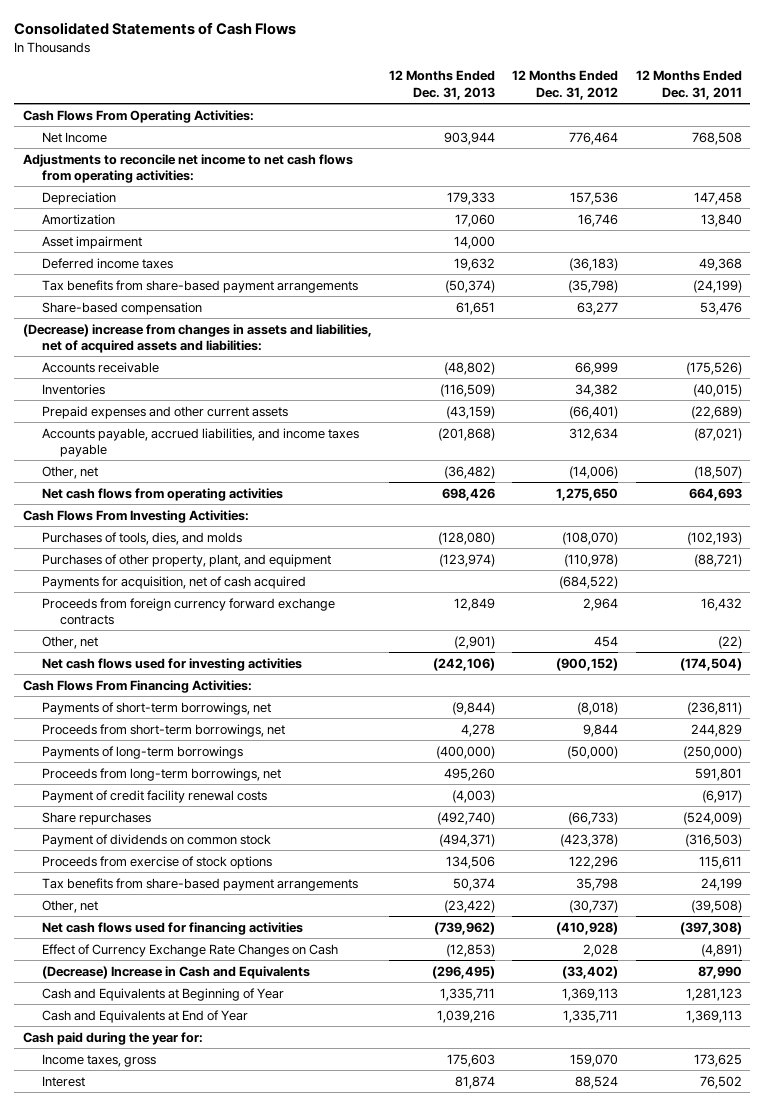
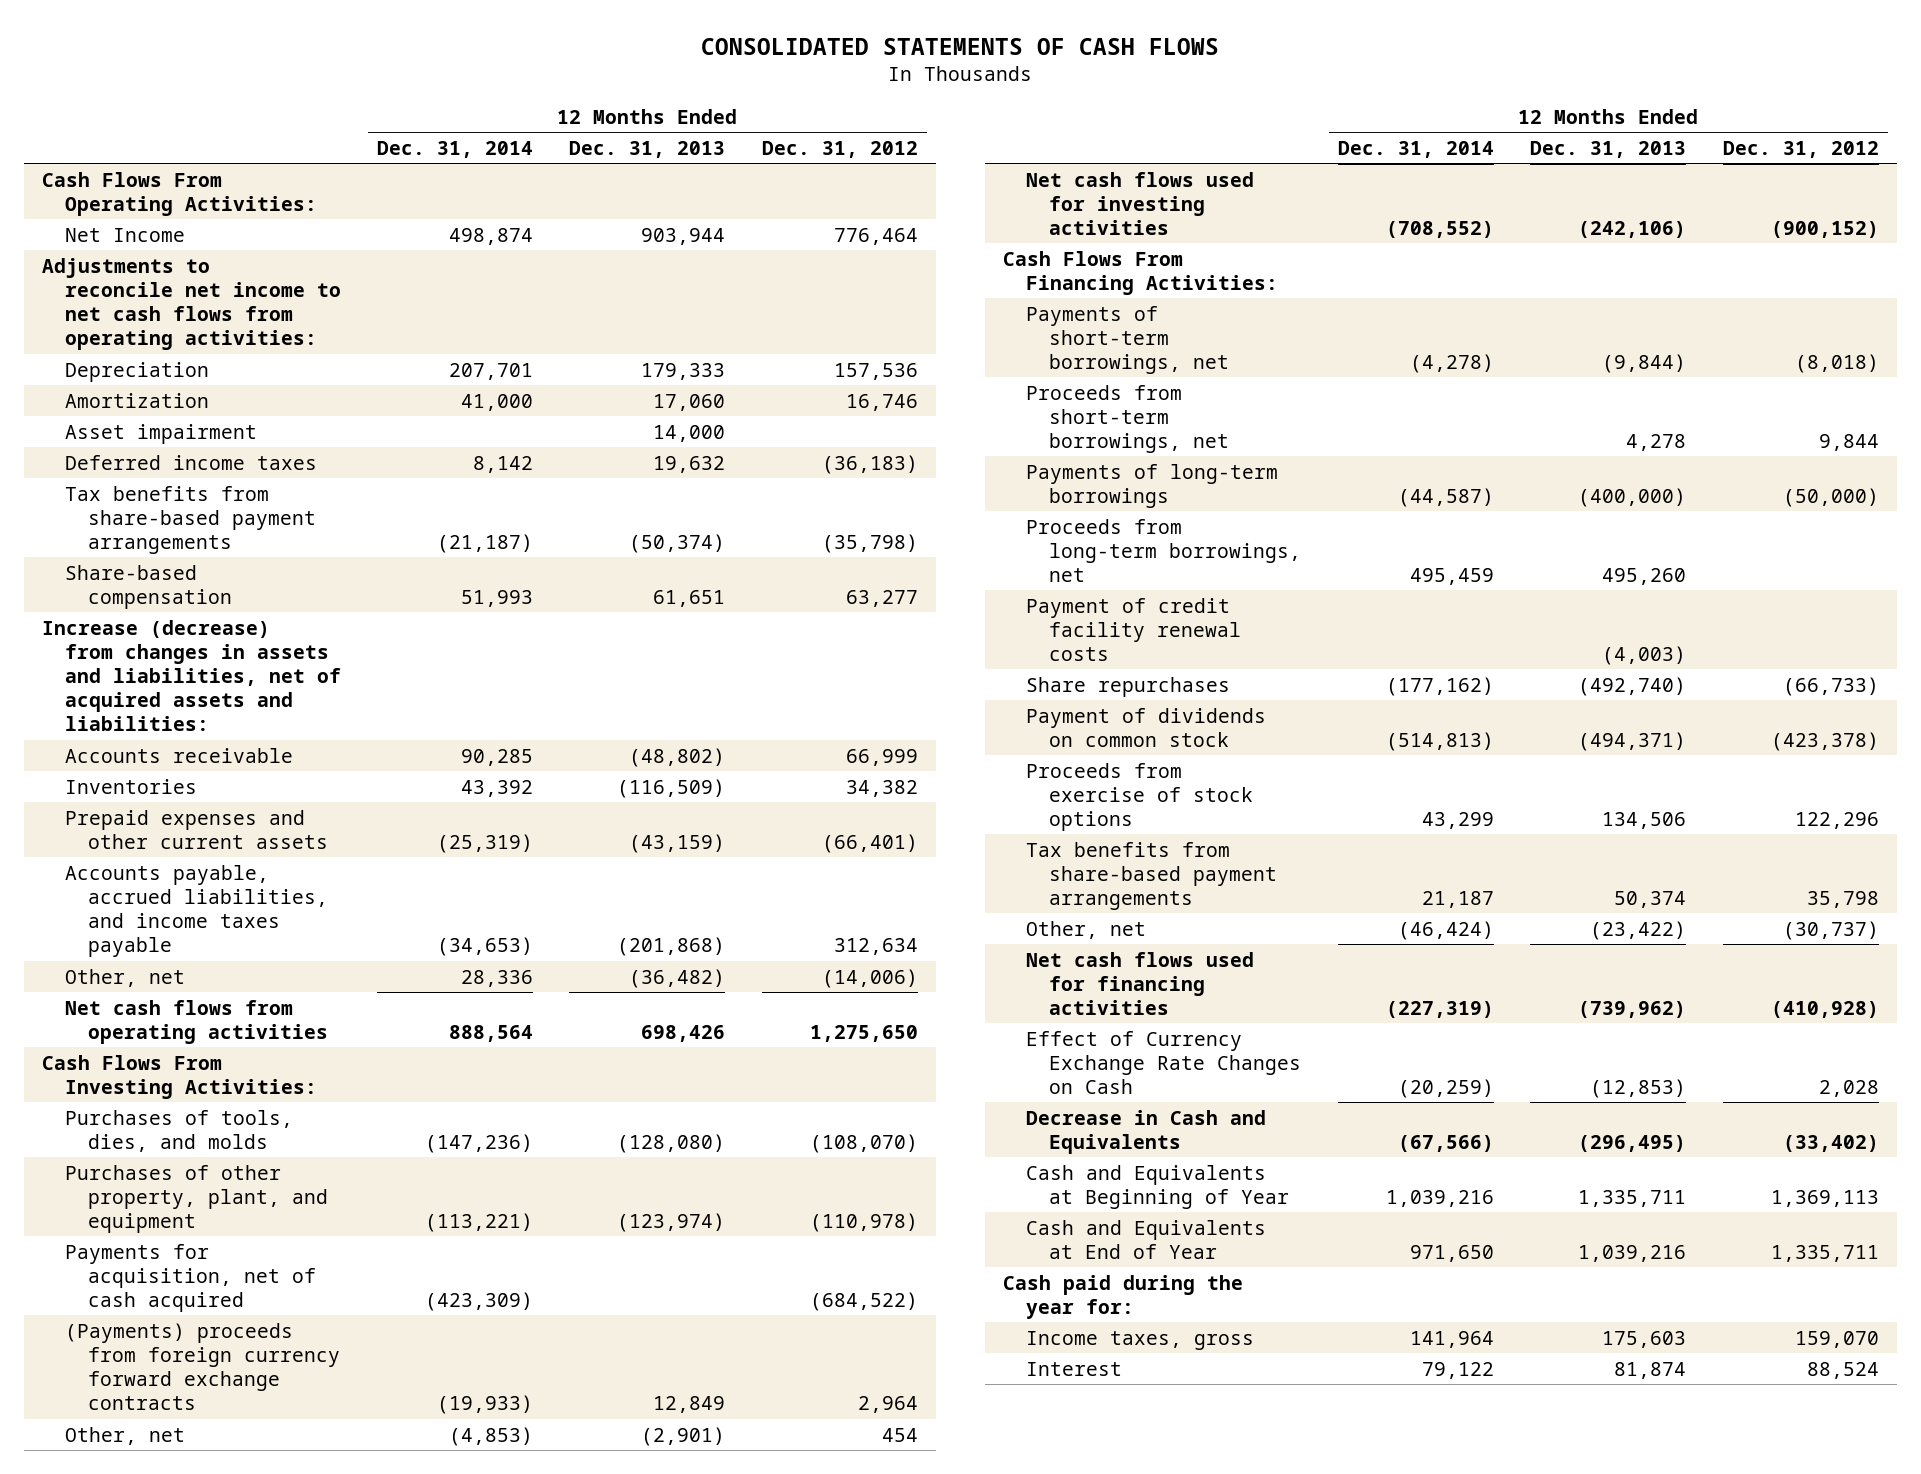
[14,22,297,36] Consolidated Statements of Cash Flows -> [701,37,1220,55] CONSOLIDATED STATEMENTS OF CASH FLOWS
[635,70,742,100] 12 Months Ended Dec. 31, 2011 -> none
none -> [377,140,534,158] Dec. 31, 2014
[23,323,373,353] (Decrease) increase from changes in assets and liabilities, net of acquired assets and liabilities: -> [42,619,341,732] Increase (decrease) from changes in assets and liabilities, net of acquired assets and liabilities:
[41,597,335,625] Proceeds from foreign currency forward exchange contracts -> [64,1322,340,1411] (Payments) proceeds from foreign currency forward exchange contracts
[41,965,310,979] (Decrease) Increase in Cash and Equivalents -> [1025,1109,1266,1154] Decrease in Cash and Equivalents

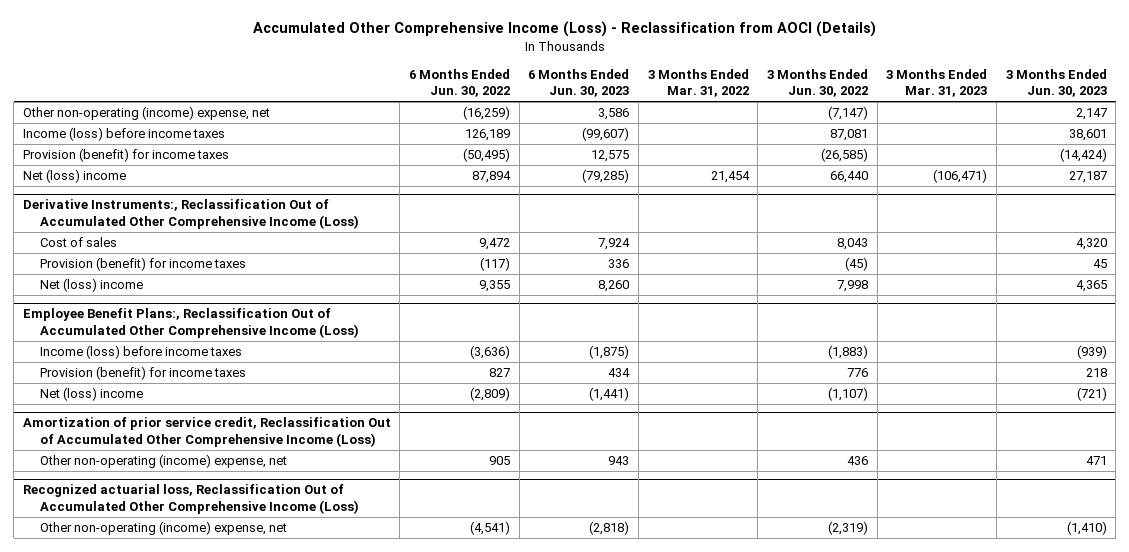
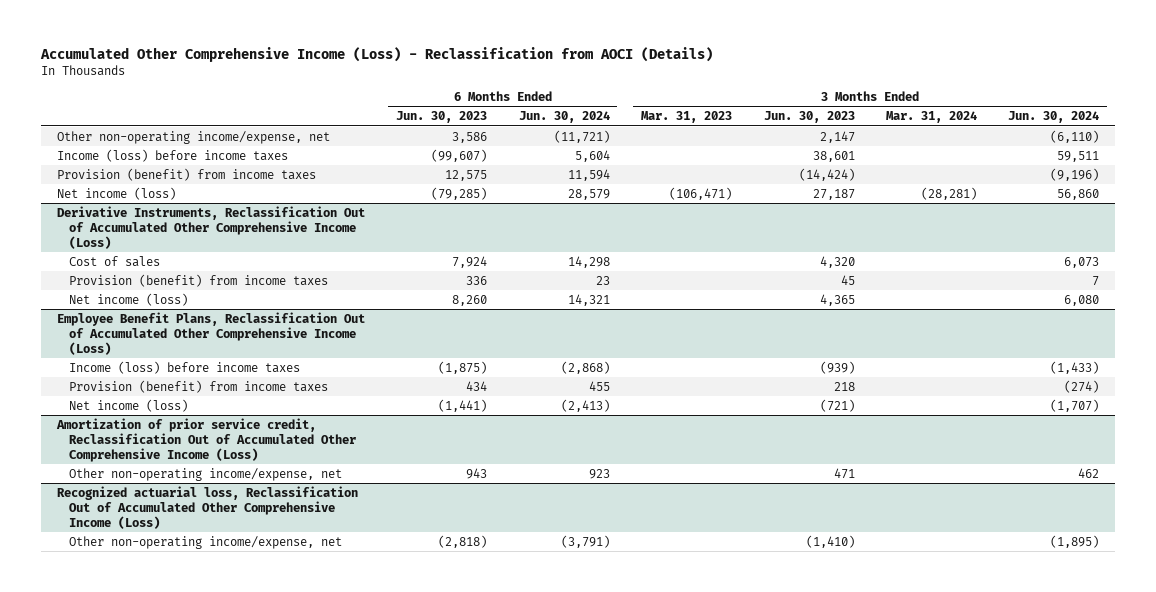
[409,68,511,97] 6 Months Ended Jun. 30, 2022 -> none
[647,68,749,97] 3 Months Ended Mar. 31, 2022 -> none
[766,68,868,97] 3 Months Ended Jun. 30, 2022 -> none
none -> [518,111,610,124] Jun. 30, 2024
none -> [885,111,977,124] Mar. 31, 2024
none -> [1008,111,1100,124] Jun. 30, 2024
[22,106,270,121] Other non-operating (income) expense, net -> [56,130,330,144] Other non-operating income/expense, net
[22,148,229,163] Provision (benefit) for income taxes -> [56,167,316,181] Provision (benefit) from income taxes
[22,169,126,184] Net (loss) income -> [56,186,176,200] Net income (loss)
[22,199,359,229] Derivative Instruments:, Reclassification Out of Accumulated Other Comprehensive Income (Loss) -> [56,205,365,249] Derivative Instruments, Reclassification Out of Accumulated Other Comprehensive Income (Loss)
[39,257,246,272] Provision (benefit) for income taxes -> [68,273,328,287] Provision (benefit) from income taxes
[39,278,143,293] Net (loss) income -> [68,292,188,306] Net income (loss)
[22,308,359,338] Employee Benefit Plans:, Reclassification Out of Accumulated Other Comprehensive Income (Loss) -> [56,311,365,355] Employee Benefit Plans, Reclassification Out of Accumulated Other Comprehensive Income (Loss)
[39,366,246,381] Provision (benefit) for income taxes -> [68,379,328,393] Provision (benefit) from income taxes
[39,387,143,402] Net (loss) income -> [68,398,188,412] Net income (loss)
[39,454,287,469] Other non-operating (income) expense, net -> [68,467,342,481] Other non-operating income/expense, net
[39,521,287,536] Other non-operating (income) expense, net -> [68,535,342,549] Other non-operating income/expense, net

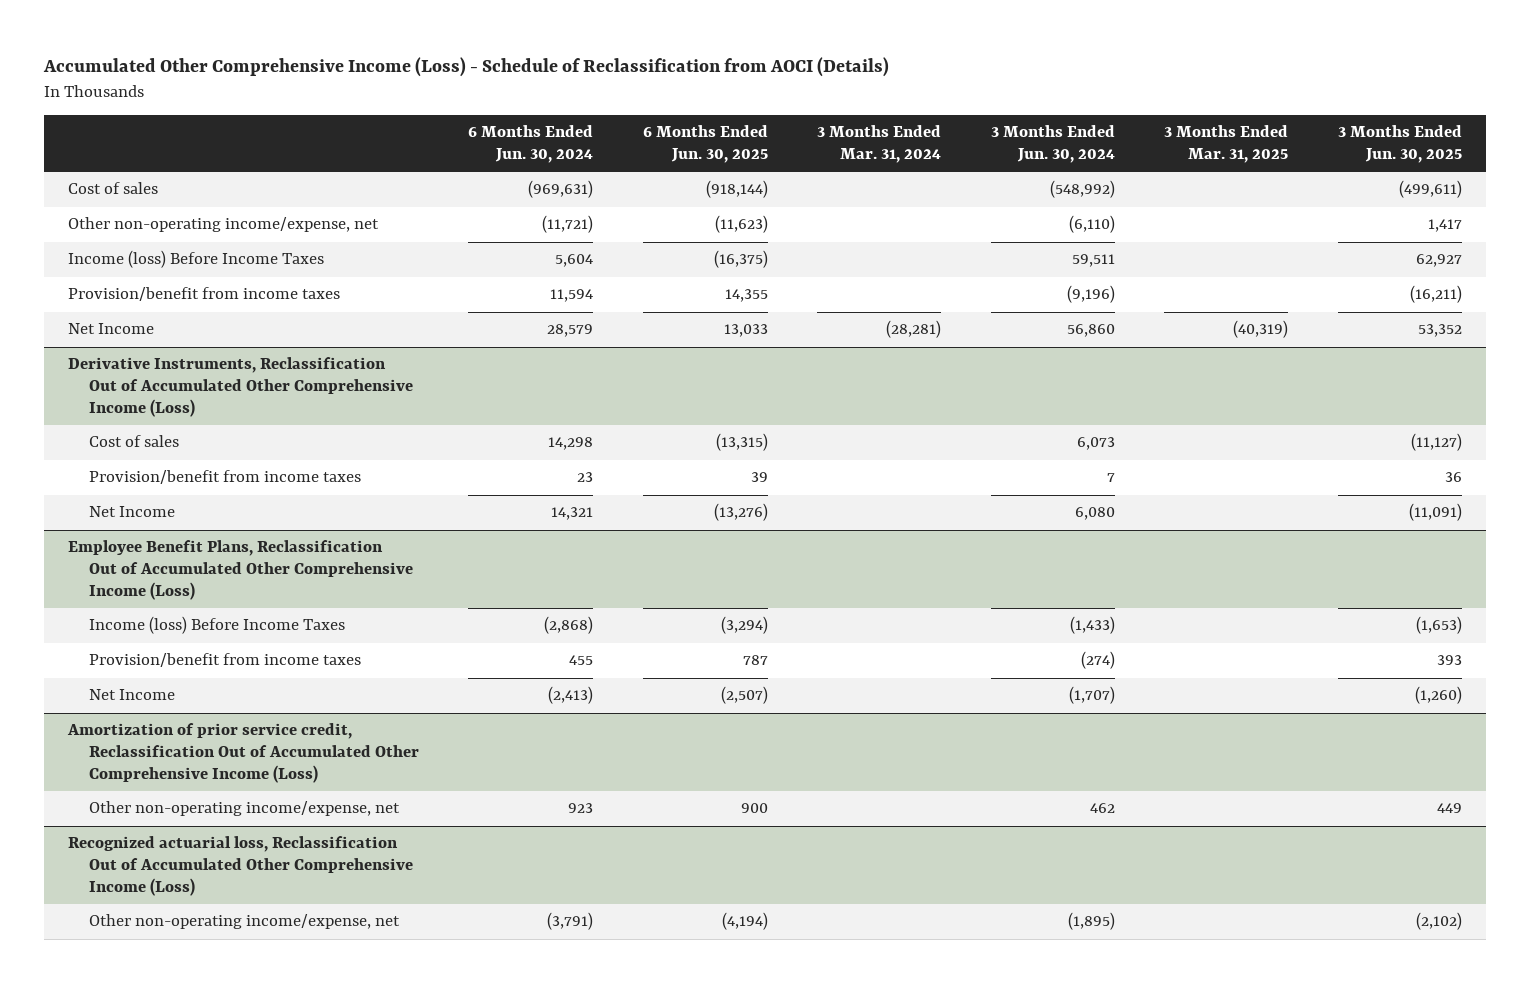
[39,47,713,63] Accumulated Other Comprehensive Income (Loss) - Reclassification from AOCI (Details) -> [42,57,889,78] Accumulated Other Comprehensive Income (Loss) - Schedule of Reclassification from AOCI (Details)
[396,111,488,124] Jun. 30, 2023 -> none
[641,111,733,124] Mar. 31, 2023 -> none
[763,111,855,124] Jun. 30, 2023 -> none
none -> [642,125,768,164] 6 Months Ended Jun. 30, 2025
none -> [1164,125,1289,164] 3 Months Ended Mar. 31, 2025
none -> [1337,125,1462,164] 3 Months Ended Jun. 30, 2025
none -> [68,182,159,195] Cost of sales
[56,148,288,162] Income (loss) before income taxes -> [68,250,325,269] Income (loss) Before Income Taxes
[56,167,316,181] Provision (benefit) from income taxes -> [68,287,341,302] Provision/benefit from income taxes
[56,186,176,200] Net income (loss) -> [68,323,155,335] Net Income
[68,273,328,287] Provision (benefit) from income taxes -> [88,470,361,485] Provision/benefit from income taxes
[68,292,188,306] Net income (loss) -> [88,506,175,518] Net Income
[68,360,300,374] Income (loss) before income taxes -> [88,616,345,635] Income (loss) Before Income Taxes
[68,379,328,393] Provision (benefit) from income taxes -> [88,653,361,668] Provision/benefit from income taxes
[68,398,188,412] Net income (loss) -> [88,689,175,701] Net Income

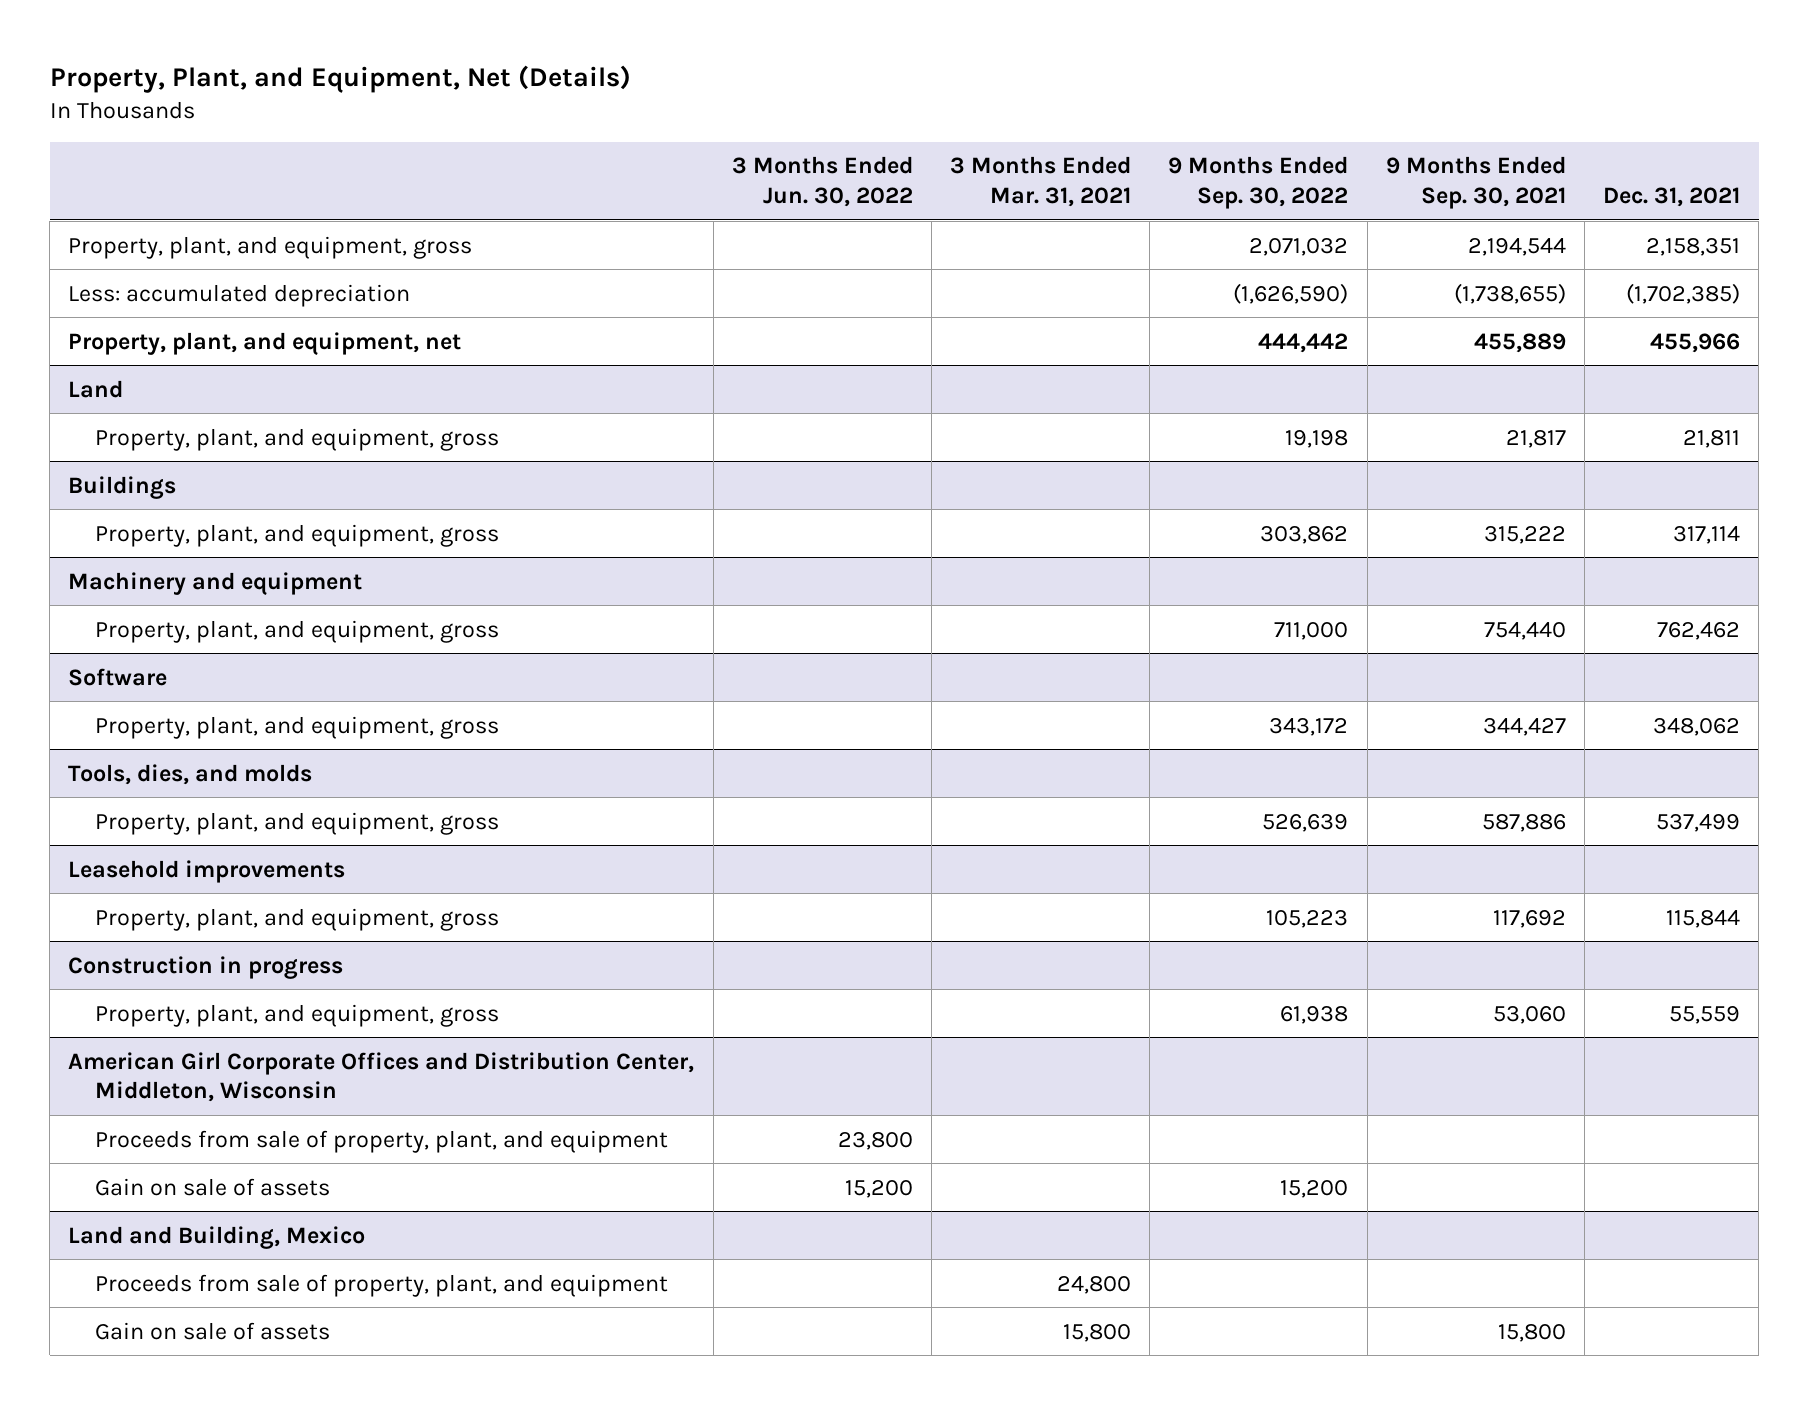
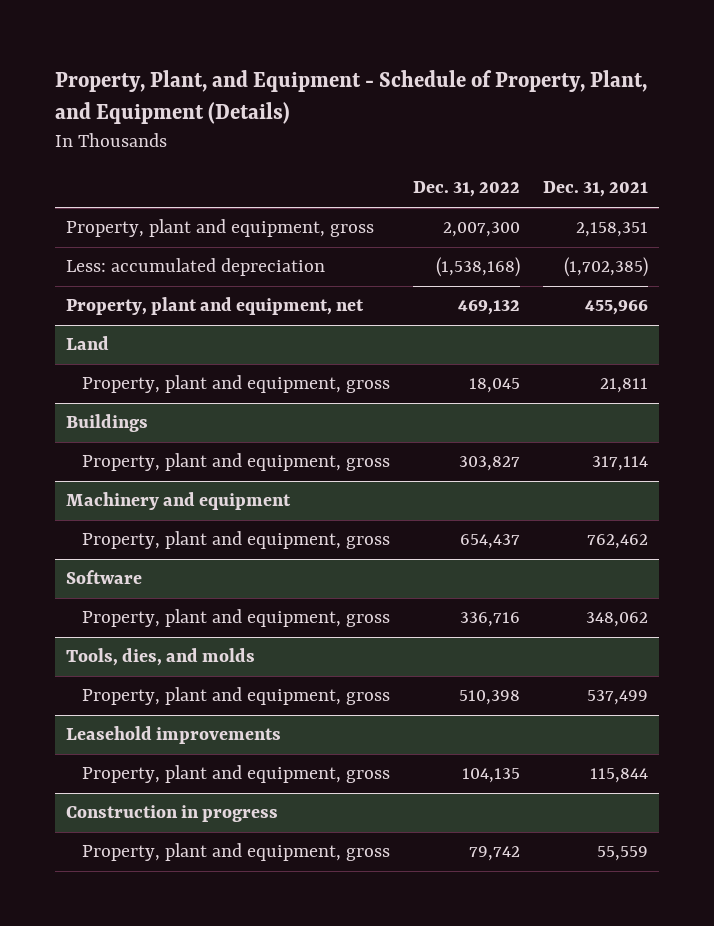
[49,65,631,94] Property, Plant, and Equipment, Net (Details) -> [54,69,647,125] Property, Plant, and Equipment - Schedule of Property, Plant, and Equipment (Details)
[731,156,913,208] 3 Months Ended Jun. 30, 2022 -> none
[950,156,1132,208] 3 Months Ended Mar. 31, 2021 -> none
[1168,156,1349,210] 9 Months Ended Sep. 30, 2022 -> none
[1385,156,1566,210] 9 Months Ended Sep. 30, 2021 -> none
none -> [413,181,521,198] Dec. 31, 2022
[68,235,473,259] Property, plant, and equipment, gross -> [66,219,375,238] Property, plant and equipment, gross
[68,331,462,355] Property, plant, and equipment, net -> [66,297,365,316] Property, plant and equipment, net
[95,427,500,451] Property, plant, and equipment, gross -> [82,375,391,394] Property, plant and equipment, gross
[95,523,500,547] Property, plant, and equipment, gross -> [82,453,391,472] Property, plant and equipment, gross
[95,619,500,643] Property, plant, and equipment, gross -> [82,531,391,550] Property, plant and equipment, gross
[95,715,500,739] Property, plant, and equipment, gross -> [82,609,391,628] Property, plant and equipment, gross
[95,811,500,835] Property, plant, and equipment, gross -> [82,687,391,706] Property, plant and equipment, gross
[95,907,500,931] Property, plant, and equipment, gross -> [82,765,391,784] Property, plant and equipment, gross
[68,1051,695,1103] American Girl Corporate Offices and Distribution Center, Middleton, Wisconsin -> none
[95,1129,669,1153] Proceeds from sale of property, plant, and equipment -> none
[95,1177,331,1196] Gain on sale of assets -> none
[68,1225,366,1249] Land and Building, Mexico -> none
[95,1273,669,1297] Proceeds from sale of property, plant, and equipment -> none
[95,1321,331,1340] Gain on sale of assets -> none
[95,1003,500,1027] Property, plant, and equipment, gross -> [82,843,391,862] Property, plant and equipment, gross

